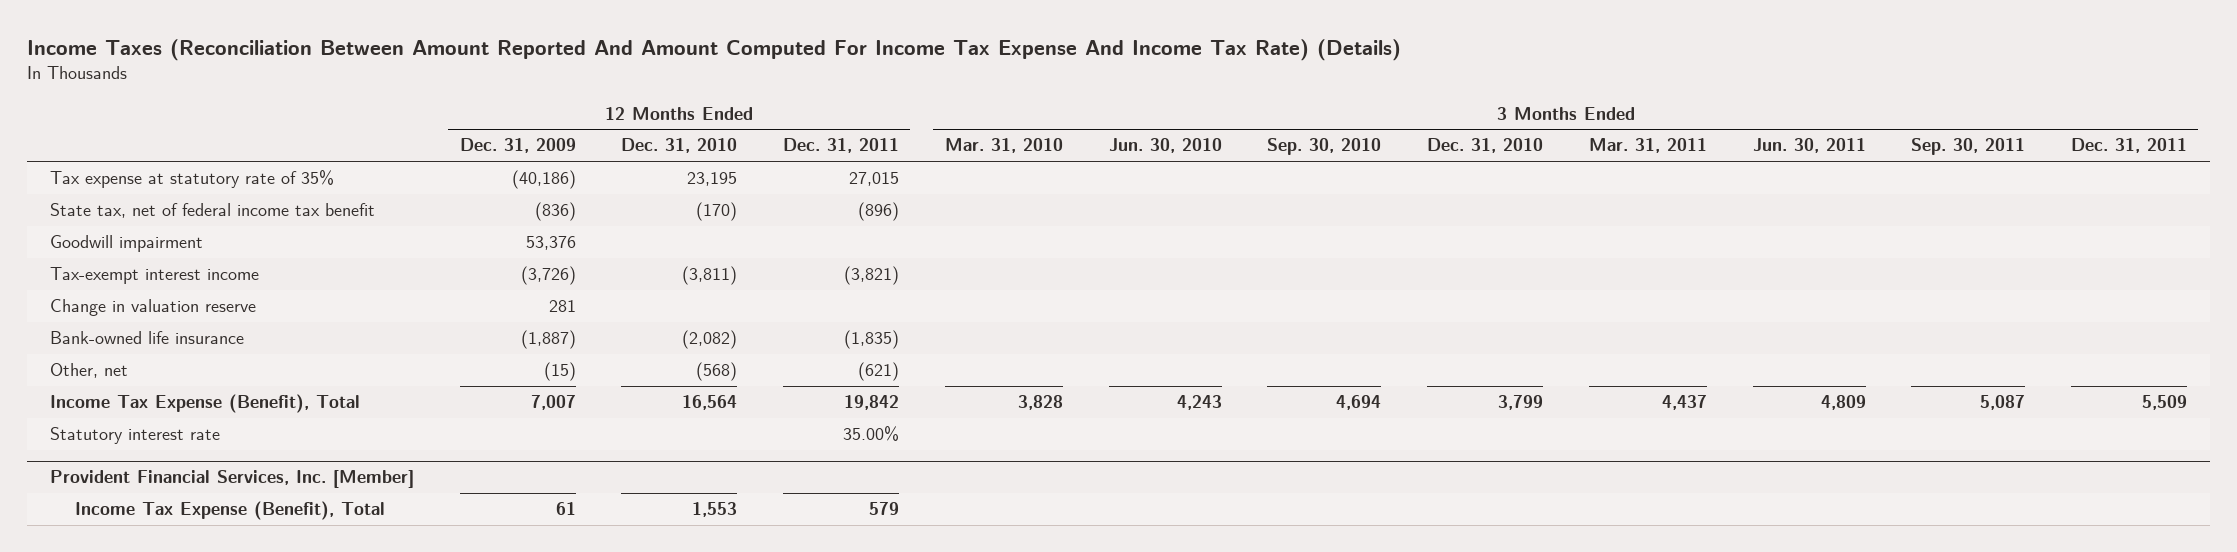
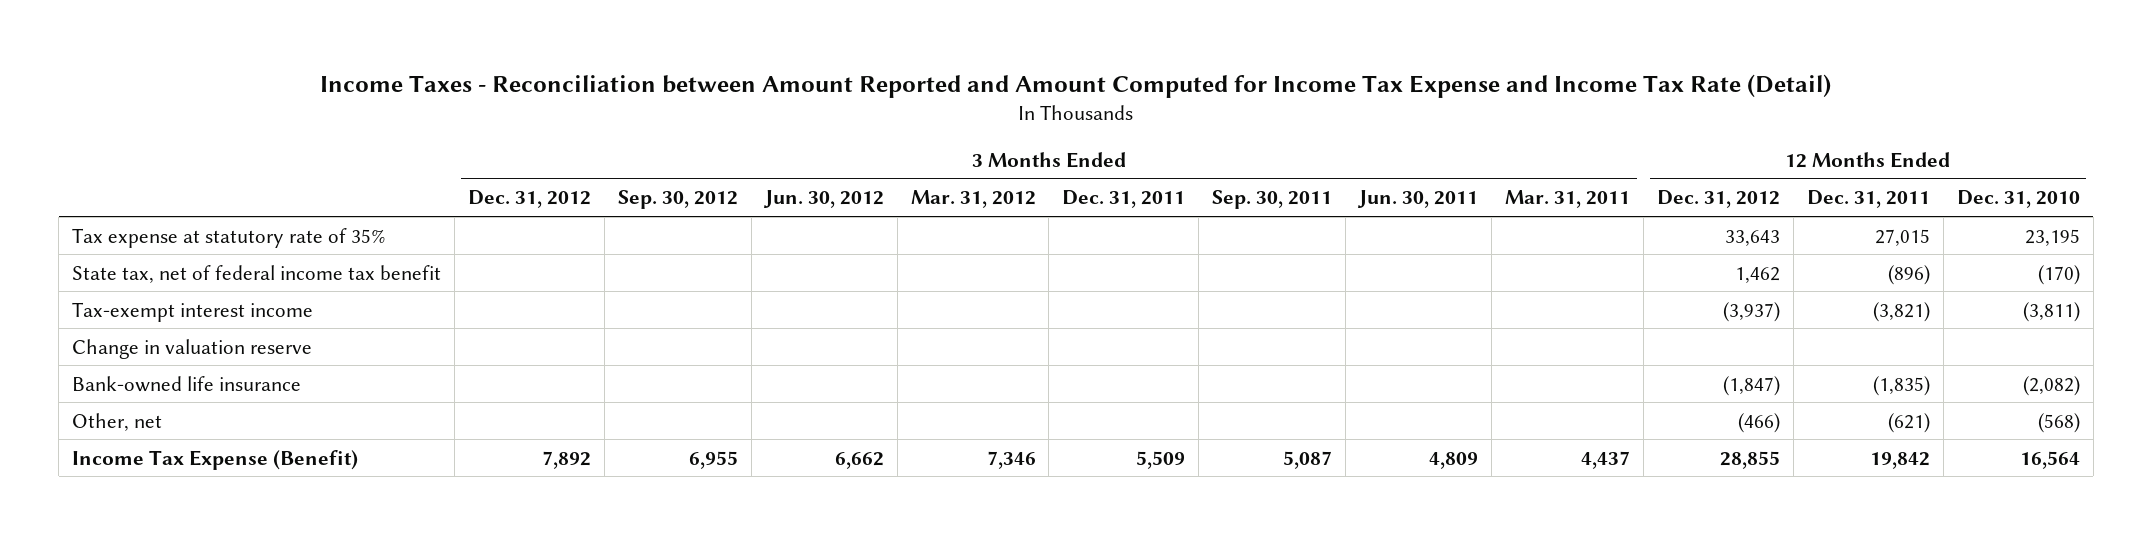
[26,38,1401,61] Income Taxes (Reconciliation Between Amount Reported And Amount Computed For Income Tax Expense And Income Tax Rate) (Details) -> [319,73,1831,98] Income Taxes - Reconciliation between Amount Reported and Amount Computed for Income Tax Expense and Income Tax Rate (Detail)
[459,138,576,154] Dec. 31, 2009 -> none
[944,138,1063,154] Mar. 31, 2010 -> none
[1108,138,1222,154] Jun. 30, 2010 -> none
[1267,138,1382,156] Sep. 30, 2010 -> none
[1427,138,1544,154] Dec. 31, 2010 -> none
none -> [467,190,591,209] Dec. 31, 2012
none -> [617,190,738,210] Sep. 30, 2012
none -> [762,190,884,209] Jun. 30, 2012
none -> [910,190,1036,209] Mar. 31, 2012
none -> [1656,190,1780,209] Dec. 31, 2012
[49,235,203,253] Goodwill impairment -> none
[49,427,220,445] Statutory interest rate -> none
[49,470,414,489] Provident Financial Services, Inc. [Member] -> none
[75,501,386,521] Income Tax Expense (Benefit), Total -> none
[49,394,360,414] Income Tax Expense (Benefit), Total -> [72,449,359,470] Income Tax Expense (Benefit)

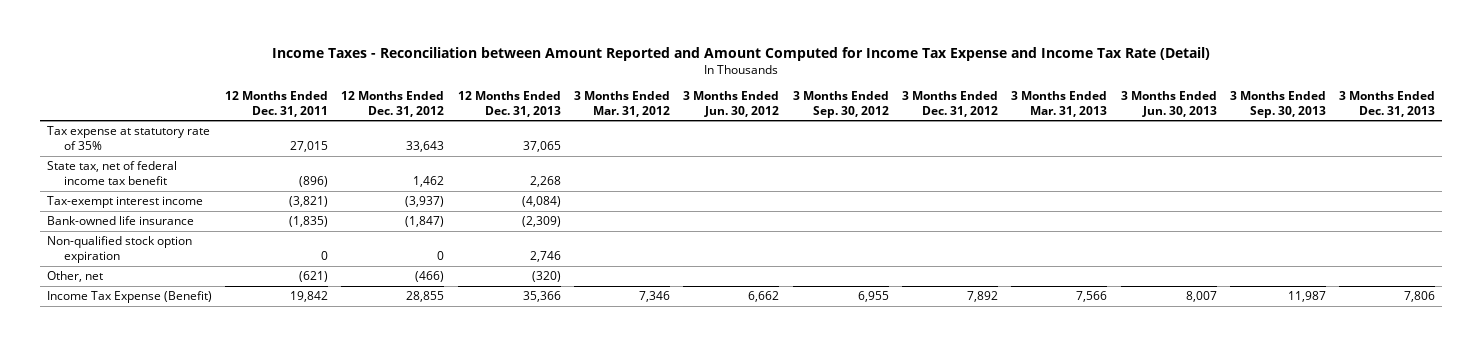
[1062,190,1186,209] Dec. 31, 2011 -> none
[1212,190,1333,210] Sep. 30, 2011 -> none
[1357,190,1479,209] Jun. 30, 2011 -> none
[1505,190,1631,209] Mar. 31, 2011 -> none
[1956,190,2080,209] Dec. 31, 2010 -> none
none -> [457,90,561,117] 12 Months Ended Dec. 31, 2013
none -> [1011,90,1108,117] 3 Months Ended Mar. 31, 2013
none -> [1120,90,1217,117] 3 Months Ended Jun. 30, 2013
none -> [1229,90,1326,118] 3 Months Ended Sep. 30, 2013
none -> [1339,90,1436,117] 3 Months Ended Dec. 31, 2013
[72,338,313,359] Change in valuation reserve -> none
none -> [46,235,192,264] Non-qualified stock option expiration

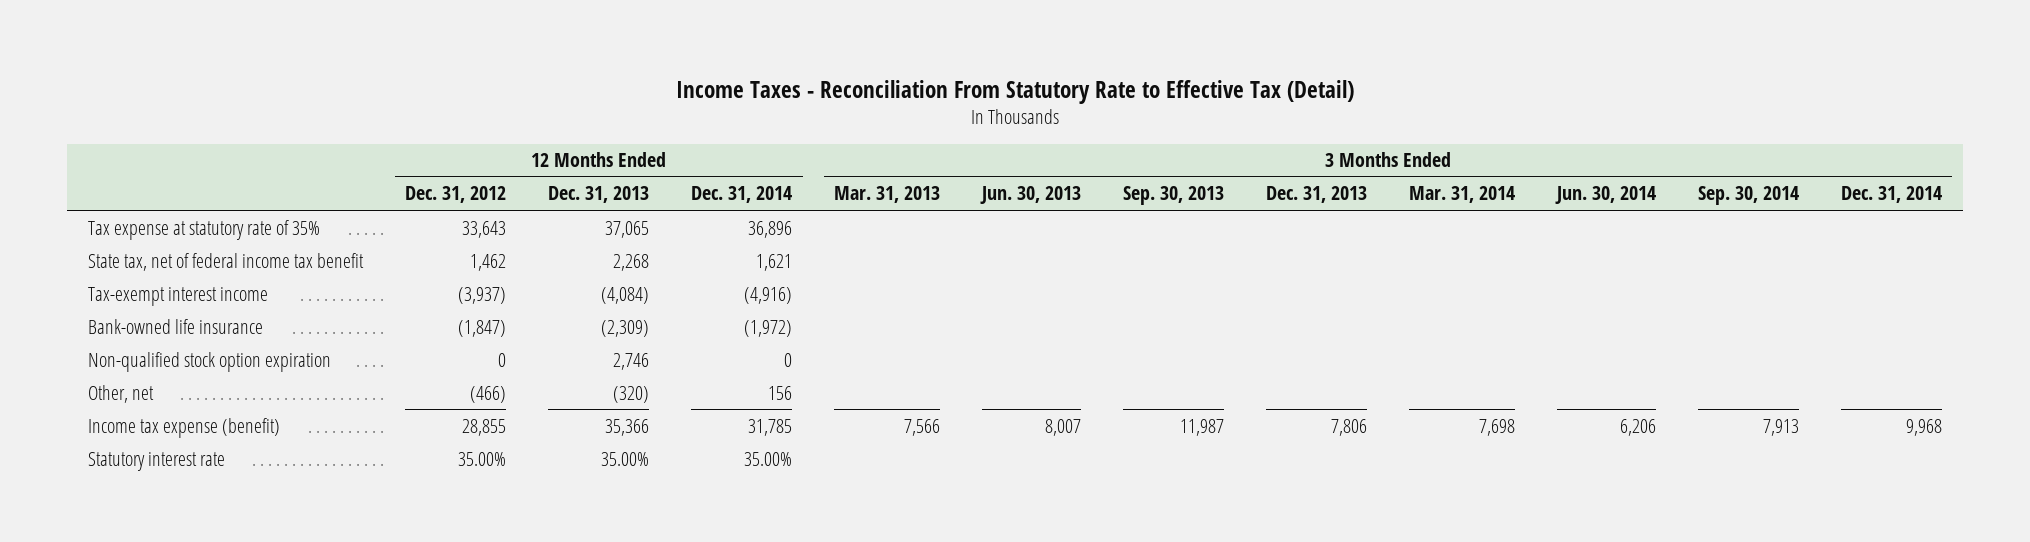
[271,47,1210,62] Income Taxes - Reconciliation between Amount Reported and Amount Computed for Income Tax Expense and Income Tax Rate (Detail) -> [676,79,1355,104] Income Taxes - Reconciliation From Statutory Rate to Effective Tax (Detail)
[224,90,328,117] 12 Months Ended Dec. 31, 2011 -> none
[573,90,670,117] 3 Months Ended Mar. 31, 2012 -> none
[683,90,780,117] 3 Months Ended Jun. 30, 2012 -> none
[792,90,889,118] 3 Months Ended Sep. 30, 2012 -> none
[901,90,998,117] 3 Months Ended Dec. 31, 2012 -> none
none -> [691,186,793,204] Dec. 31, 2014
none -> [1408,186,1515,204] Mar. 31, 2014
none -> [1554,186,1656,205] Jun. 30, 2014
none -> [1697,186,1799,206] Sep. 30, 2014
none -> [1840,186,1942,204] Dec. 31, 2014
[46,290,212,303] Income Tax Expense (Benefit) -> [88,417,281,438] Income tax expense (benefit)
none -> [88,451,226,471] Statutory interest rate

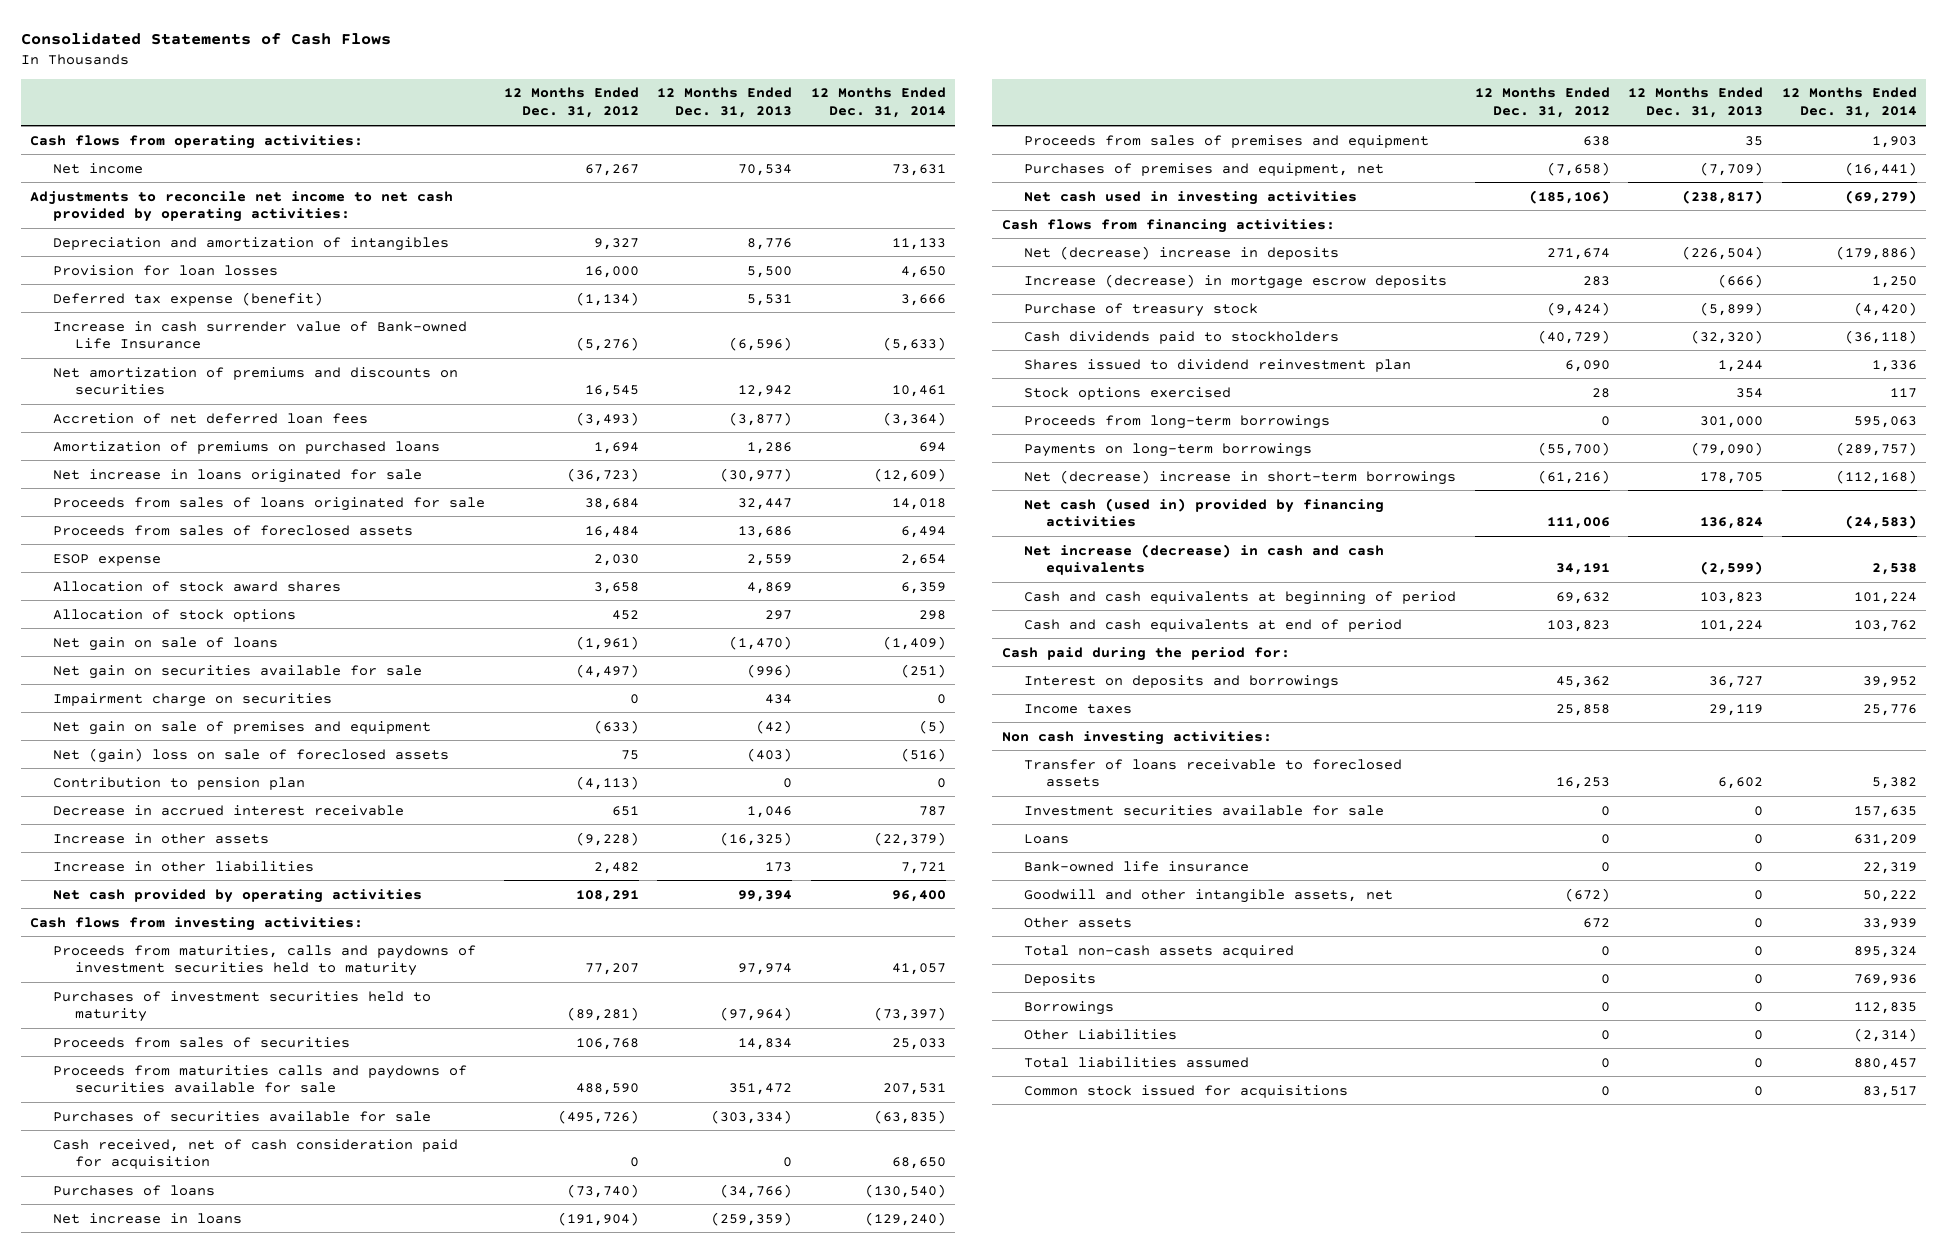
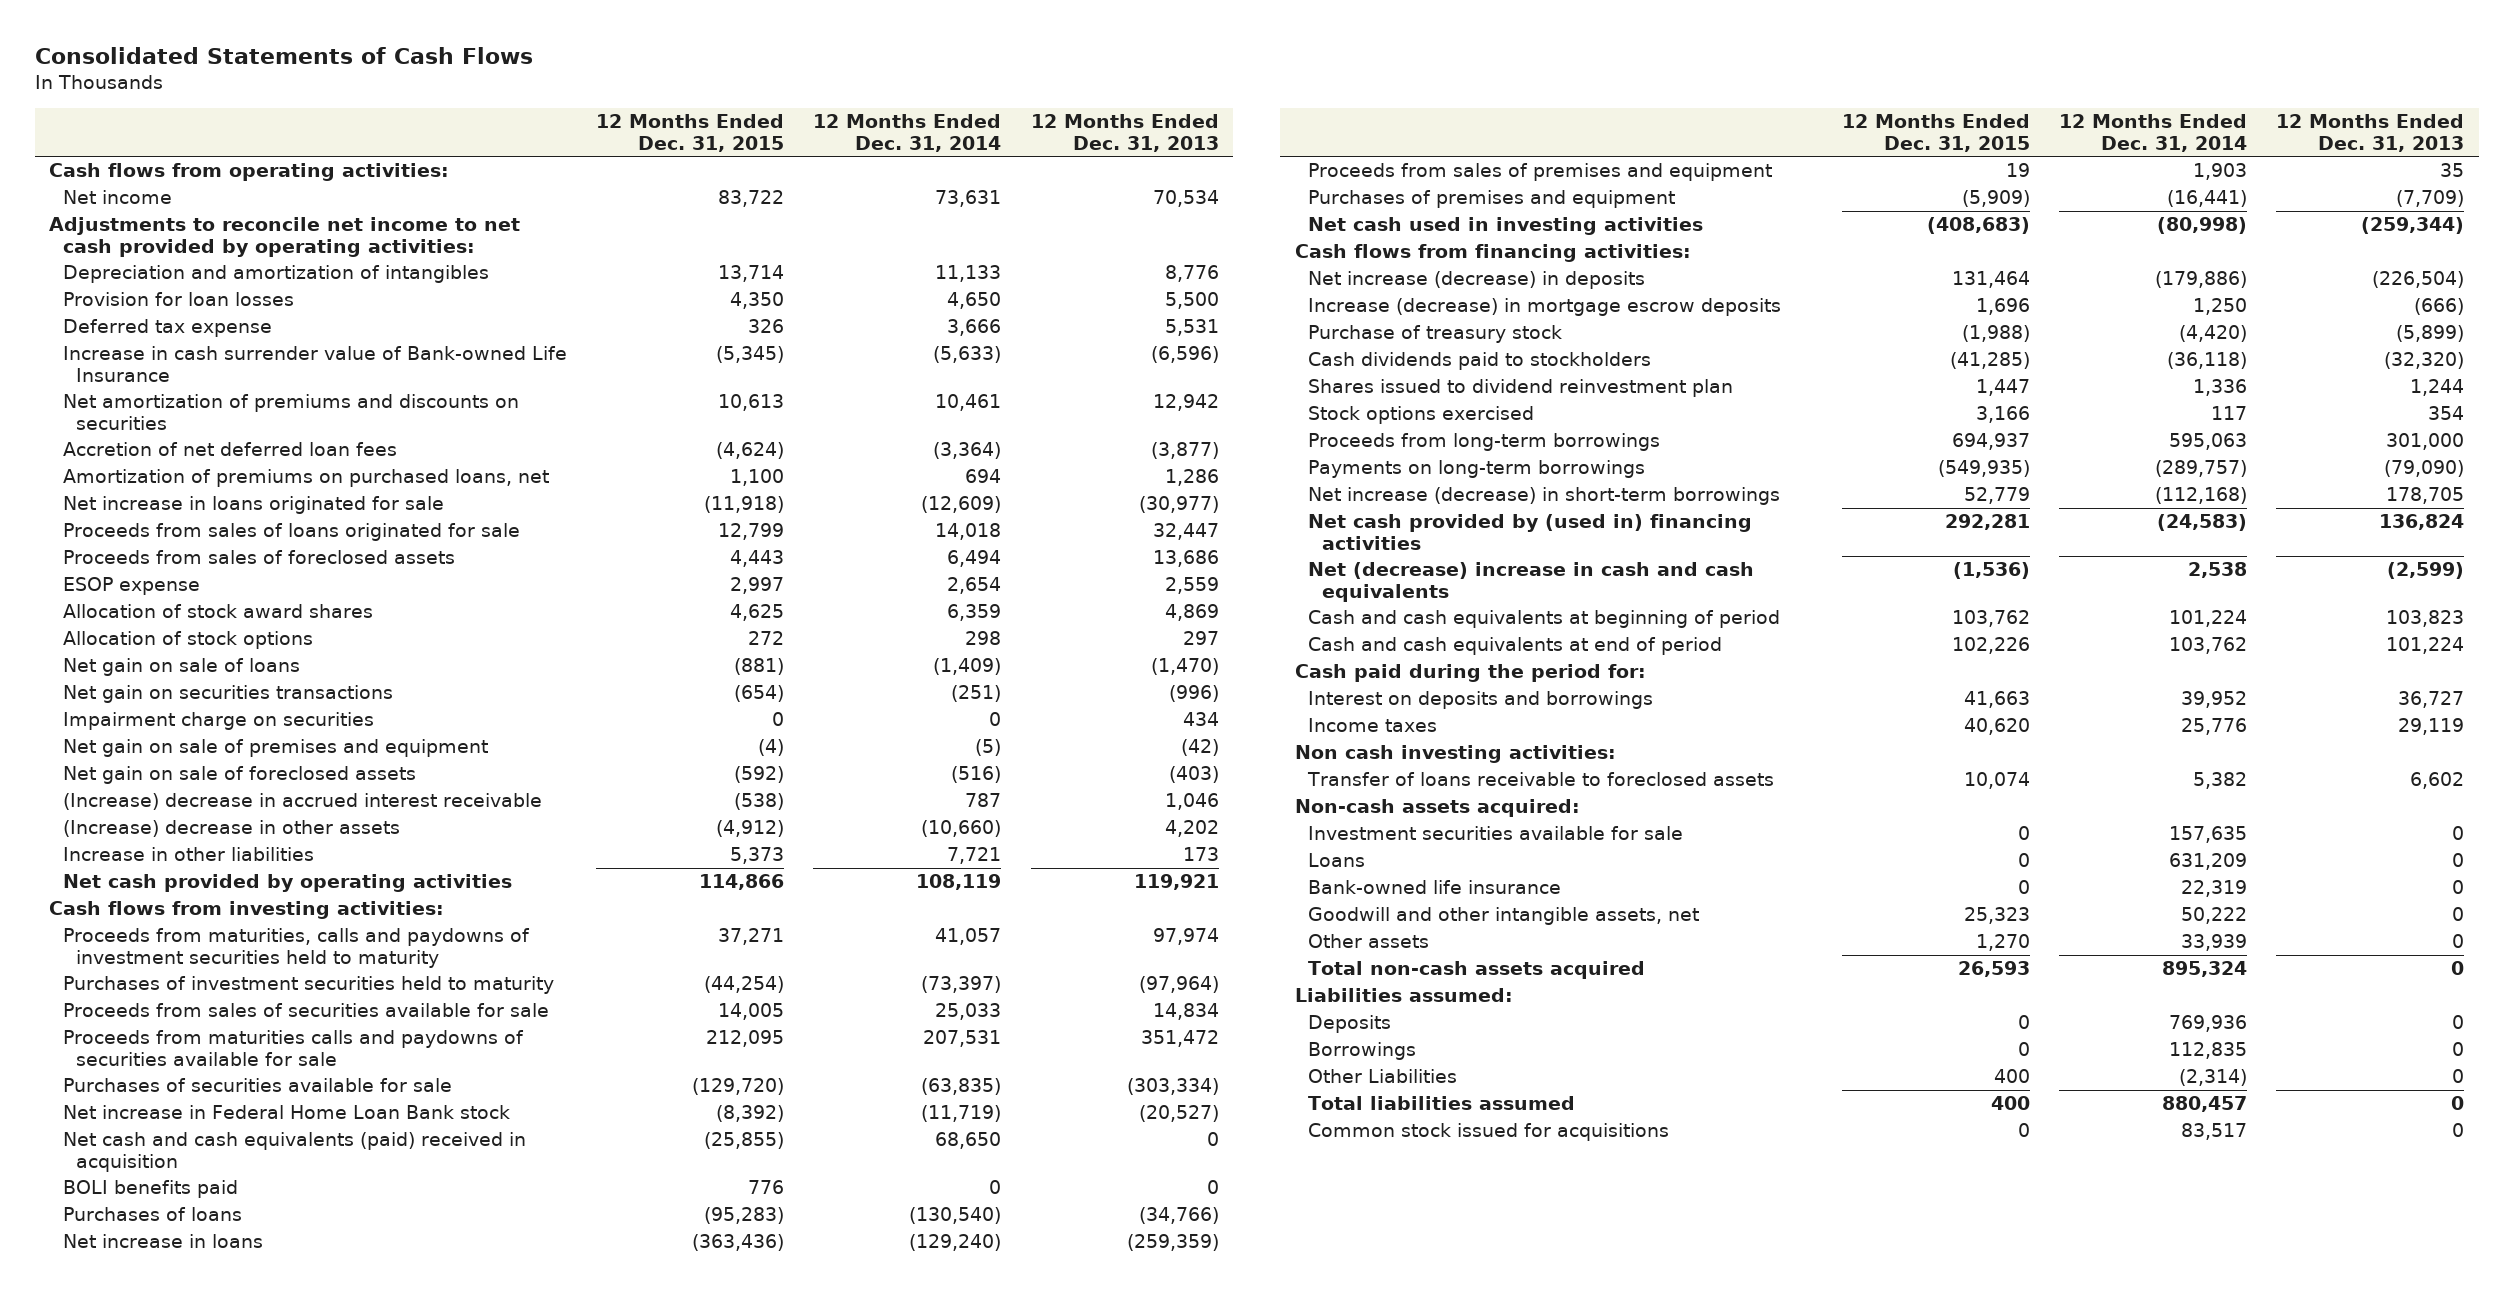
[503,87,639,119] 12 Months Ended Dec. 31, 2012 -> none
none -> [595,113,784,152] 12 Months Ended Dec. 31, 2015
[52,291,323,306] Deferred tax expense (benefit) -> [62,319,272,338] Deferred tax expense
[52,440,440,454] Amortization of premiums on purchased loans -> [62,469,549,488] Amortization of premiums on purchased loans, net
[52,664,422,679] Net gain on securities available for sale -> [62,685,393,704] Net gain on securities transactions
[52,776,305,790] Contribution to pension plan -> none
[52,747,449,763] Net (gain) loss on sale of foreclosed assets -> [62,766,416,785] Net gain on sale of foreclosed assets
[52,804,404,816] Decrease in accrued interest receivable -> [62,793,542,811] (Increase) decrease in accrued interest receivable
[52,832,269,844] Increase in other assets -> [62,820,400,838] (Increase) decrease in other assets
[720,831,793,846] (16,325) -> [1164,820,1219,838] 4,202
[873,831,946,846] (22,379) -> [921,820,1002,838] (10,660)
[738,889,793,902] 99,394 -> [1133,874,1219,891] 119,921
[891,889,946,902] 96,400 -> [916,874,1002,891] 108,119
[52,1036,350,1048] Proceeds from sales of securities -> [62,1003,549,1018] Proceeds from sales of securities available for sale
none -> [62,1105,510,1120] Net increase in Federal Home Loan Bank stock
[52,1138,458,1170] Cash received, net of cash consideration paid for acquisition -> [62,1132,526,1172] Net cash and cash equivalents (paid) received in acquisition
none -> [62,1180,238,1199] BOLI benefits paid
[1023,162,1384,176] Purchases of premises and equipment, net -> [1308,190,1676,209] Purchases of premises and equipment
[1682,189,1764,204] (238,817) -> [2361,217,2465,235] (259,344)
[1845,189,1918,204] (69,279) -> [2156,217,2247,235] (80,998)
[1023,245,1339,260] Net (decrease) increase in deposits -> [1308,271,1646,290] Net increase (decrease) in deposits
[1023,469,1456,485] Net (decrease) increase in short-term borrowings -> [1308,487,1781,506] Net increase (decrease) in short-term borrowings
[1023,497,1384,528] Net cash (used in) provided by financing activities -> [1308,514,1753,550] Net cash provided by (used in) financing activities
[1023,543,1384,576] Net increase (decrease) in cash and cash equivalents -> [1308,562,1755,602] Net (decrease) increase in cash and cash equivalents
none -> [1294,799,1580,818] Non-cash assets acquired:
none -> [1294,988,1513,1003] Liabilities assumed:

